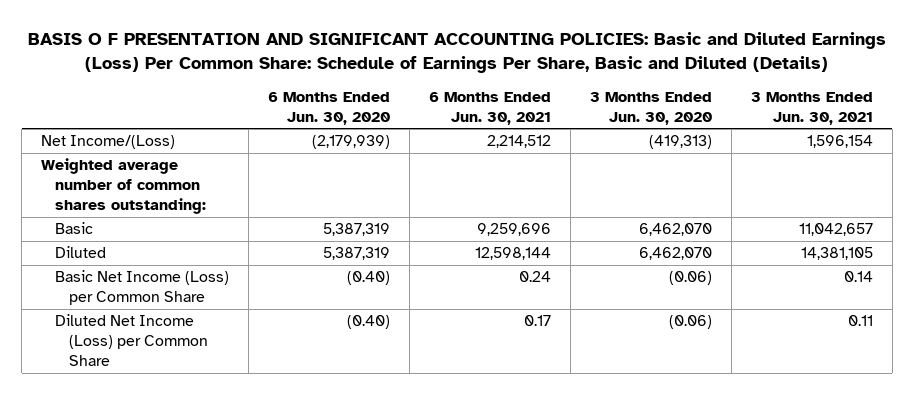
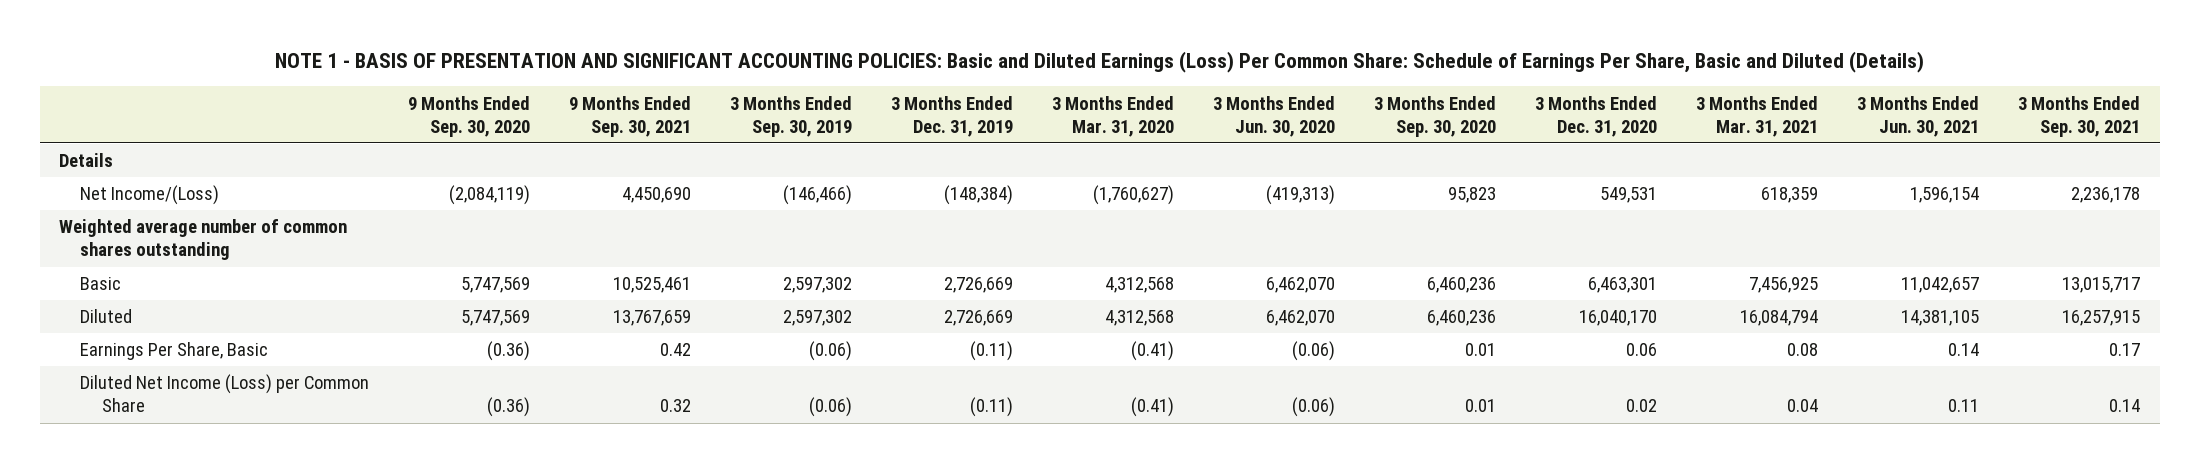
[28,32,887,74] BASIS O F PRESENTATION AND SIGNIFICANT ACCOUNTING POLICIES: Basic and Diluted Earnings (Loss) Per Common Share: Schedule of Earnings Per Share, Basic and Diluted (Details) -> [274,51,1924,74] NOTE 1 - BASIS OF PRESENTATION AND SIGNIFICANT ACCOUNTING POLICIES: Basic and Diluted Earnings (Loss) Per Common Share: Schedule of Earnings Per Share, Basic and Diluted (Details)
[268,91,391,125] 6 Months Ended Jun. 30, 2020 -> none
[429,91,552,125] 6 Months Ended Jun. 30, 2021 -> none
none -> [408,95,531,137] 9 Months Ended Sep. 30, 2020
none -> [569,95,692,137] 9 Months Ended Sep. 30, 2021
none -> [730,95,853,137] 3 Months Ended Sep. 30, 2019
none -> [891,95,1014,137] 3 Months Ended Dec. 31, 2019
none -> [1052,95,1175,137] 3 Months Ended Mar. 31, 2020
none -> [1374,95,1497,137] 3 Months Ended Sep. 30, 2020
none -> [1535,95,1658,137] 3 Months Ended Dec. 31, 2020
none -> [1696,95,1819,137] 3 Months Ended Mar. 31, 2021
none -> [2018,95,2141,137] 3 Months Ended Sep. 30, 2021
none -> [59,153,114,168] Details
[41,158,207,214] Weighted average number of common shares outstanding: -> [59,219,348,261] Weighted average number of common shares outstanding
[55,270,230,306] Basic Net Income (Loss) per Common Share -> [80,342,269,361] Earnings Per Share, Basic

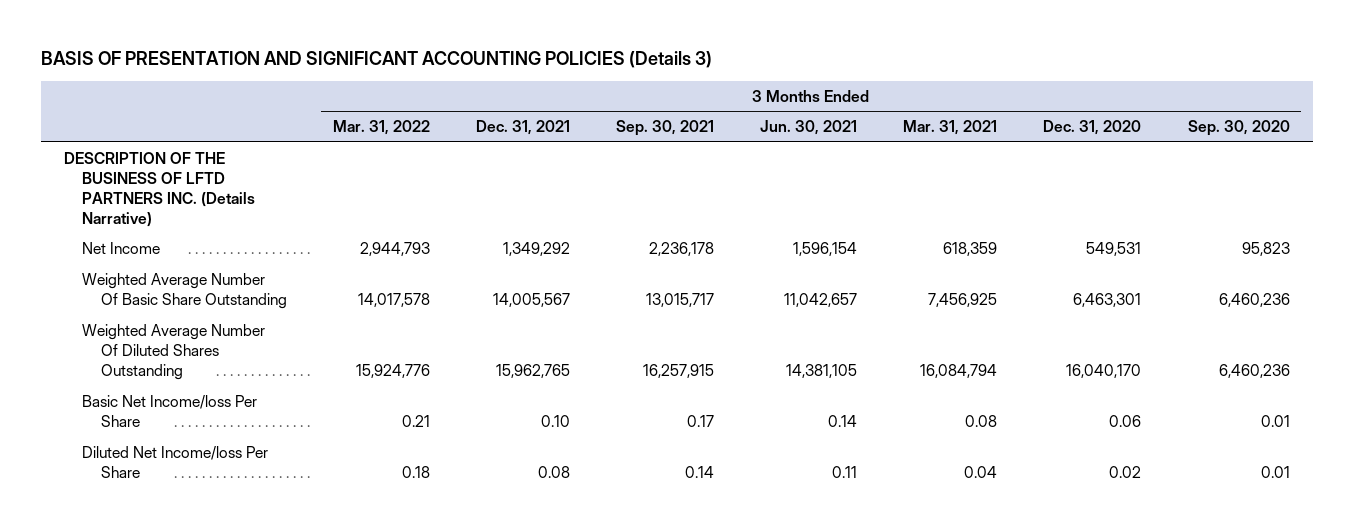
[274,51,1924,74] NOTE 1 - BASIS OF PRESENTATION AND SIGNIFICANT ACCOUNTING POLICIES: Basic and Diluted Earnings (Loss) Per Common Share: Schedule of Earnings Per Share, Basic and Diluted (Details) -> [40,50,712,68] BASIS OF PRESENTATION AND SIGNIFICANT ACCOUNTING POLICIES (Details 3)
[408,95,531,137] 9 Months Ended Sep. 30, 2020 -> none
[569,95,692,137] 9 Months Ended Sep. 30, 2021 -> none
[730,95,853,137] 3 Months Ended Sep. 30, 2019 -> none
[891,95,1014,137] 3 Months Ended Dec. 31, 2019 -> none
[1052,95,1175,137] 3 Months Ended Mar. 31, 2020 -> none
[1213,95,1336,137] 3 Months Ended Jun. 30, 2020 -> none
none -> [332,120,430,136] Mar. 31, 2022
none -> [475,120,570,136] Dec. 31, 2021
[59,219,348,261] Weighted average number of common shares outstanding -> none
[59,153,114,168] Details -> [63,152,256,227] DESCRIPTION OF THE BUSINESS OF LFTD PARTNERS INC. (Details Narrative)
[80,185,220,206] Net Income/(Loss) -> [82,242,161,255] Net Income
[80,277,122,291] Basic -> [82,273,287,310] Weighted Average Number Of Basic Share Outstanding
[80,309,133,324] Diluted -> [82,324,266,380] Weighted Average Number Of Diluted Shares Outstanding
[80,342,269,361] Earnings Per Share, Basic -> [82,395,258,428] Basic Net Income/loss Per Share
[80,374,370,413] Diluted Net Income (Loss) per Common Share -> [82,446,269,479] Diluted Net Income/loss Per Share

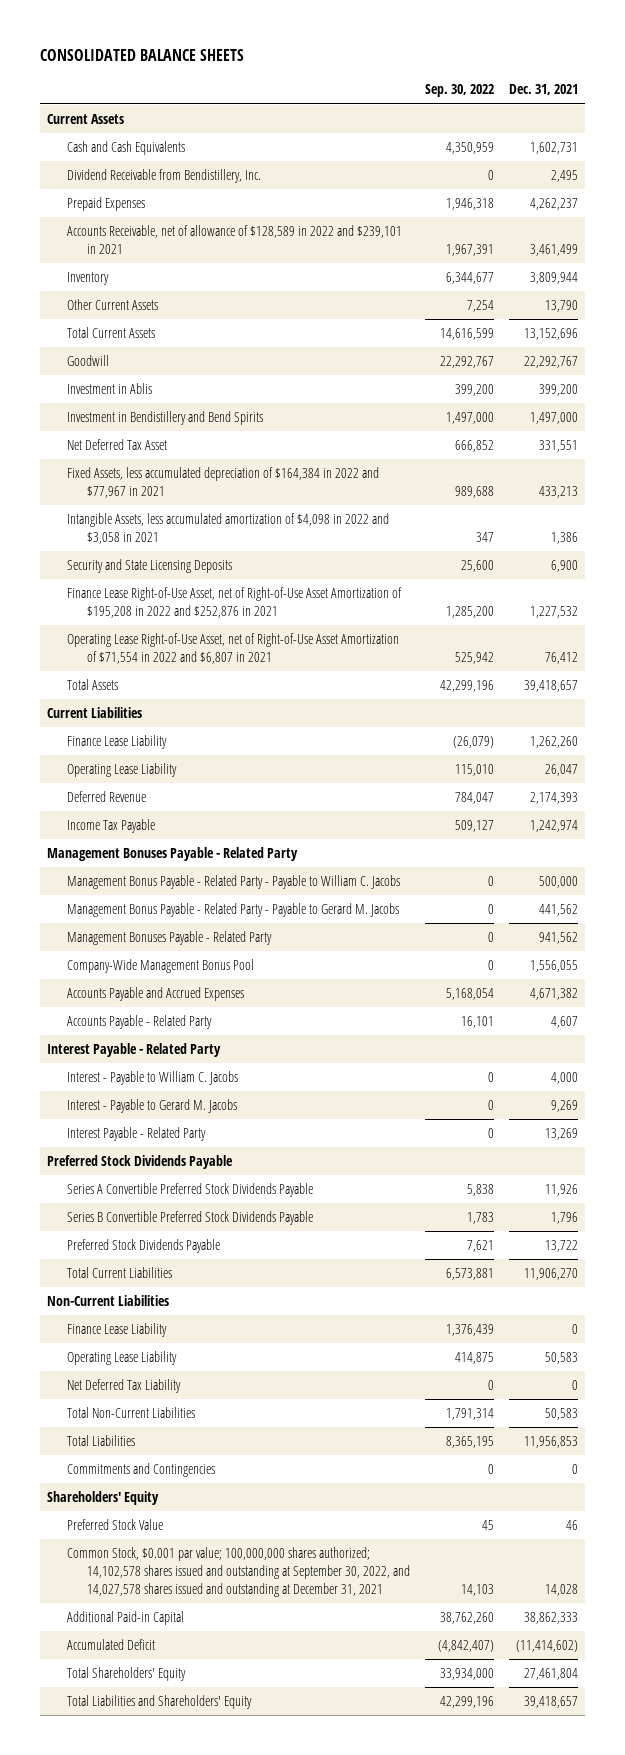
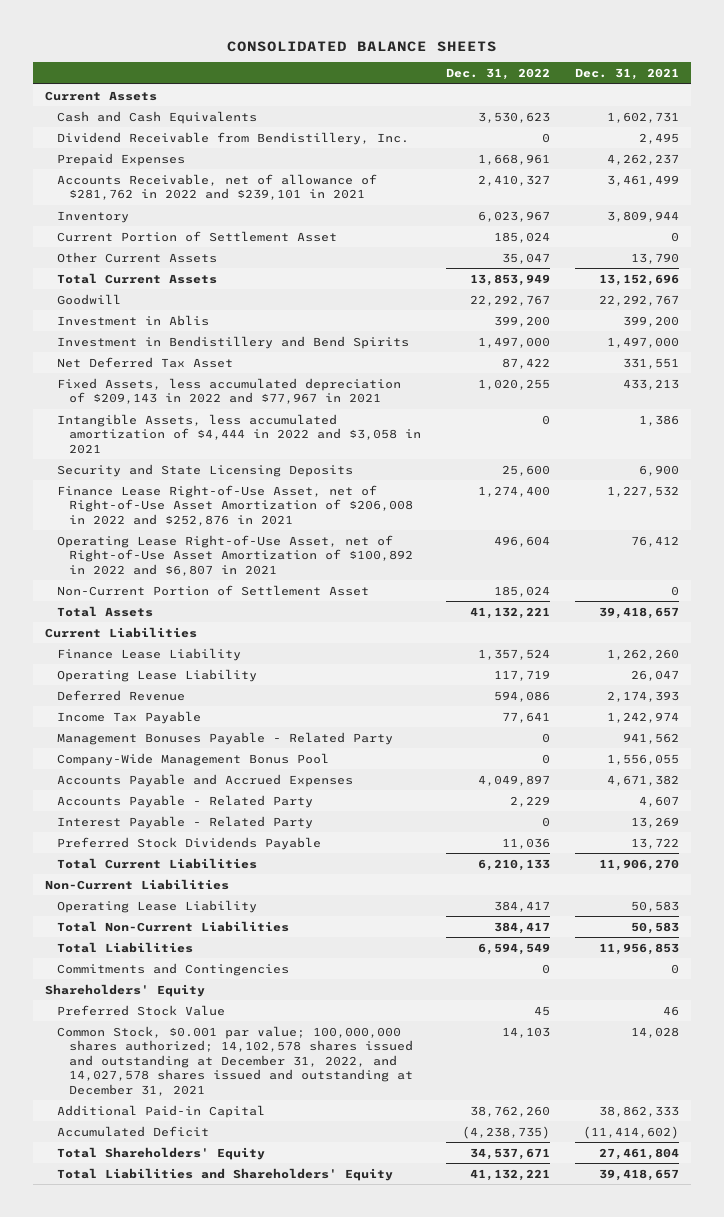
[424,84,494,98] Sep. 30, 2022 -> none
none -> [446,68,551,81] Dec. 31, 2022
[67,225,403,255] Accounts Receivable, net of allowance of $128,589 in 2022 and $239,101 in 2021 -> [57,173,378,201] Accounts Receivable, net of allowance of $281,762 in 2022 and $239,101 in 2021
none -> [57,230,338,242] Current Portion of Settlement Asset
[67,467,380,499] Fixed Assets, less accumulated depreciation of $164,384 in 2022 and $77,967 in 2021 -> [57,377,402,405] Fixed Assets, less accumulated depreciation of $209,143 in 2022 and $77,967 in 2021
[67,513,390,545] Intangible Assets, less accumulated amortization of $4,098 in 2022 and $3,058 in 2021 -> [57,413,422,454] Intangible Assets, less accumulated amortization of $4,444 in 2022 and $3,058 in 2021
[67,587,403,619] Finance Lease Right-of-Use Asset, net of Right-of-Use Asset Amortization of $195,208 in 2022 and $252,876 in 2021 -> [57,484,414,526] Finance Lease Right-of-Use Asset, net of Right-of-Use Asset Amortization of $206,008 in 2022 and $252,876 in 2021
[67,633,400,665] Operating Lease Right-of-Use Asset, net of Right-of-Use Asset Amortization of $71,554 in 2022 and $6,807 in 2021 -> [57,534,414,576] Operating Lease Right-of-Use Asset, net of Right-of-Use Asset Amortization of $100,892 in 2022 and $6,807 in 2021
none -> [57,584,370,596] Non-Current Portion of Settlement Asset
[47,847,299,862] Management Bonuses Payable - Related Party -> none
[67,875,401,890] Management Bonus Payable - Related Party - Payable to William C. Jacobs -> none
[67,903,400,918] Management Bonus Payable - Related Party - Payable to Gerard M. Jacobs -> none
[47,1043,222,1058] Interest Payable - Related Party -> none
[67,1071,239,1086] Interest - Payable to William C. Jacobs -> none
[67,1099,238,1114] Interest - Payable to Gerard M. Jacobs -> none
[47,1155,234,1170] Preferred Stock Dividends Payable -> none
[67,1183,314,1198] Series A Convertible Preferred Stock Dividends Payable -> none
[67,1211,314,1226] Series B Convertible Preferred Stock Dividends Payable -> none
[67,1323,168,1338] Finance Lease Liability -> none
[67,1379,182,1394] Net Deferred Tax Liability -> none
[67,1547,410,1598] Common Stock, $0.001 par value; 100,000,000 shares authorized; 14,102,578 shares issued and outstanding at September 30, 2022, and 14,027,578 shares issued and outstanding at December 31, 2021 -> [57,1025,414,1096] Common Stock, $0.001 par value; 100,000,000 shares authorized; 14,102,578 shares issued and outstanding at December 31, 2022, and 14,027,578 shares issued and outstanding at December 31, 2021

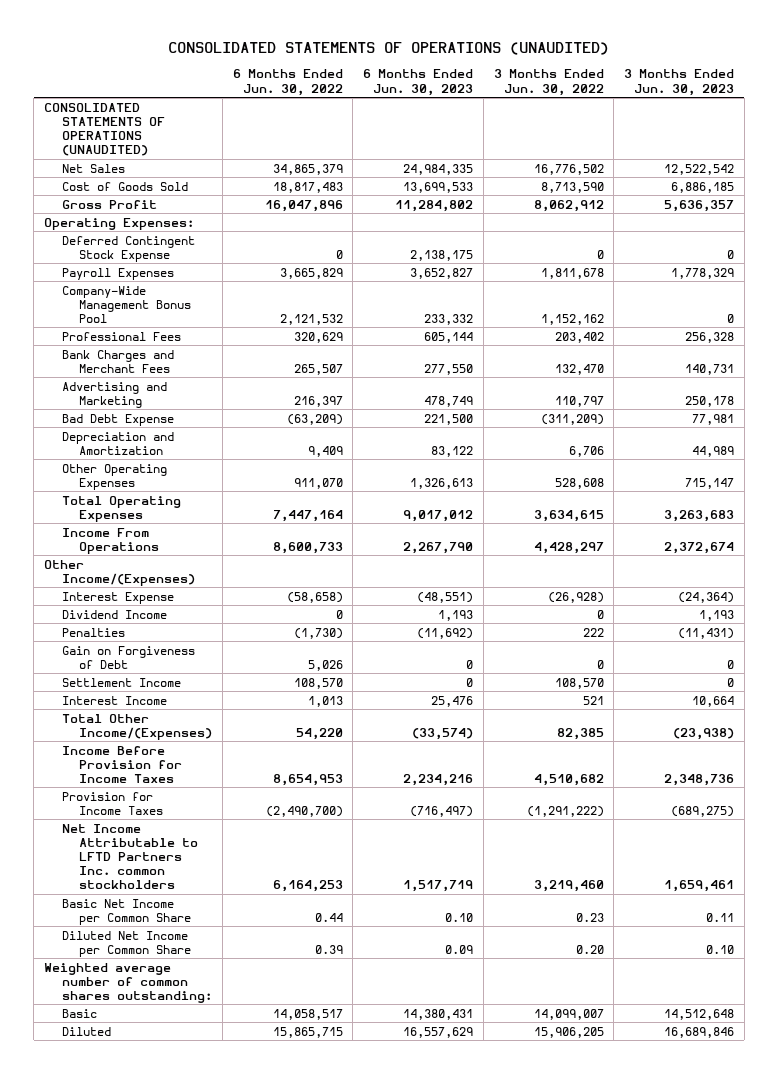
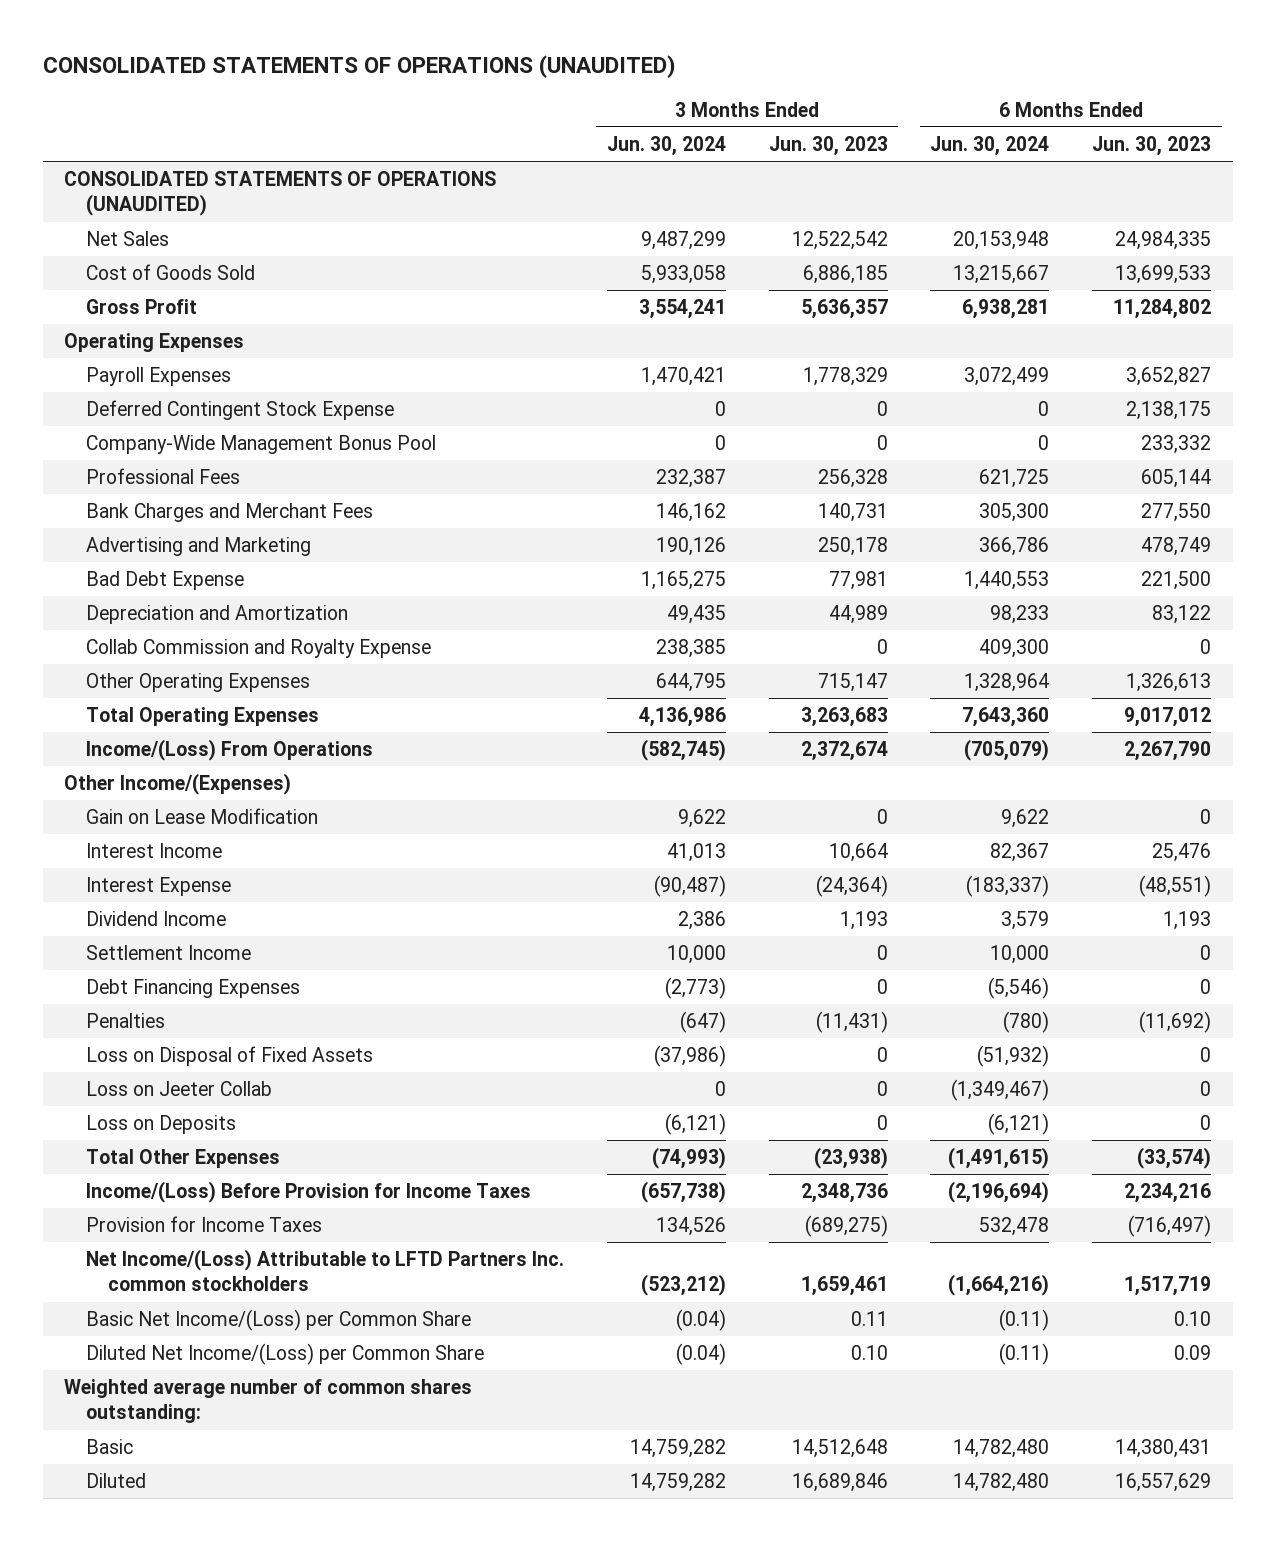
[232,69,343,96] 6 Months Ended Jun. 30, 2022 -> none
[493,69,604,96] 3 Months Ended Jun. 30, 2022 -> none
none -> [606,135,726,156] Jun. 30, 2024
none -> [930,135,1050,156] Jun. 30, 2024
[44,217,195,230] Operating Expenses: -> [64,333,245,353] Operating Expenses
[61,235,195,262] Deferred Contingent Stock Expense -> [86,400,395,421] Deferred Contingent Stock Expense
none -> [86,639,432,659] Collab Commission and Royalty Expense
[61,527,160,554] Income From Operations -> [86,739,374,762] Income/(Loss) From Operations
none -> [86,808,319,825] Gain on Lease Modification
[61,695,167,705] Interest Income -> [86,843,223,859] Interest Income
[61,645,195,669] Gain on Forgiveness of Debt -> none
none -> [86,979,301,999] Debt Financing Expenses
[61,627,125,637] Penalties -> [86,1013,166,1029] Penalties
none -> [86,1046,374,1067] Loss on Disposal of Fixed Assets
none -> [86,1081,273,1097] Loss on Jeeter Collab
none -> [86,1115,237,1135] Loss on Deposits
[61,713,213,740] Total Other Income/(Expenses) -> [86,1149,281,1169] Total Other Expenses
[61,745,183,784] Income Before Provision for Income Taxes -> [86,1181,532,1204] Income/(Loss) Before Provision for Income Taxes
[61,823,199,890] Net Income Attributable to LFTD Partners Inc. common stockholders -> [86,1249,565,1292] Net Income/(Loss) Attributable to LFTD Partners Inc. common stockholders
[61,898,192,925] Basic Net Income per Common Share -> [86,1309,472,1332] Basic Net Income/(Loss) per Common Share
[61,930,192,957] Diluted Net Income per Common Share -> [86,1343,485,1366] Diluted Net Income/(Loss) per Common Share

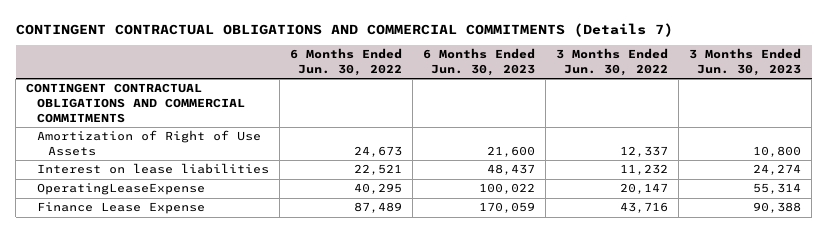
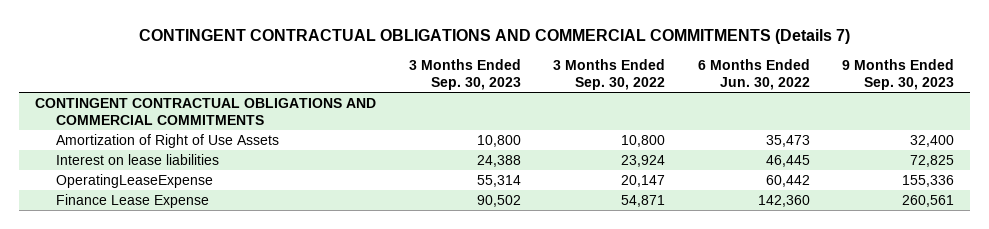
[423,48,536,76] 6 Months Ended Jun. 30, 2023 -> none
[556,48,669,76] 3 Months Ended Jun. 30, 2022 -> none
[689,48,802,76] 3 Months Ended Jun. 30, 2023 -> none
none -> [408,58,521,90] 3 Months Ended Sep. 30, 2023
none -> [553,58,666,90] 3 Months Ended Sep. 30, 2022
none -> [842,58,955,90] 9 Months Ended Sep. 30, 2023
[354,145,403,157] 24,673 -> [765,135,810,148] 35,473
[354,164,403,176] 22,521 -> [765,155,810,168] 46,445
[354,183,403,195] 40,295 -> [765,175,810,188] 60,442
[354,202,403,214] 87,489 -> [757,195,810,208] 142,360

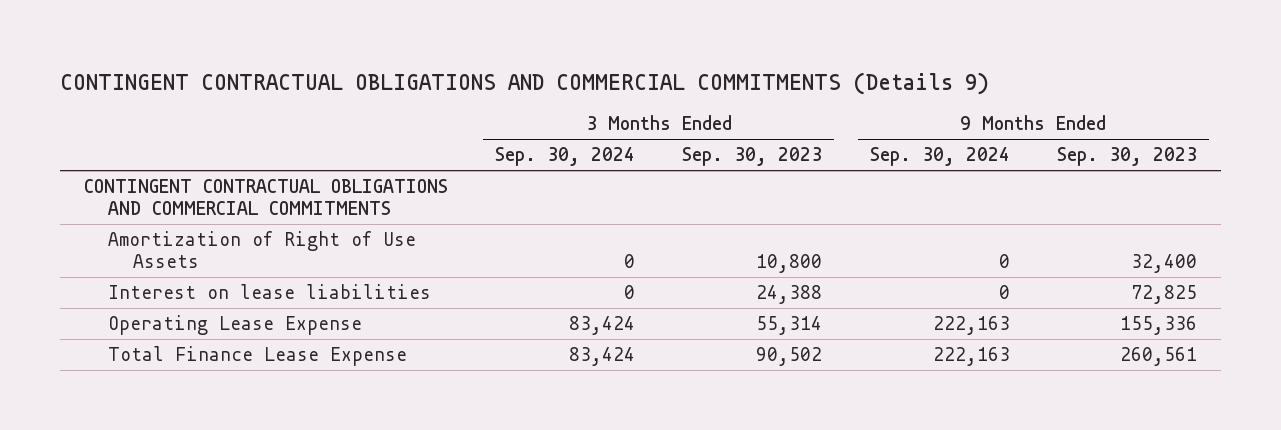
[138,28,850,44] CONTINGENT CONTRACTUAL OBLIGATIONS AND COMMERCIAL COMMITMENTS (Details 7) -> [60,71,990,95] CONTINGENT CONTRACTUAL OBLIGATIONS AND COMMERCIAL COMMITMENTS (Details 9)
[553,58,666,90] 3 Months Ended Sep. 30, 2022 -> none
[697,58,810,90] 6 Months Ended Jun. 30, 2022 -> none
none -> [495,147,636,167] Sep. 30, 2024
none -> [869,147,1010,167] Sep. 30, 2024
[55,174,213,189] OperatingLeaseExpense -> [108,314,363,335] Operating Lease Expense
[55,194,209,209] Finance Lease Expense -> [108,345,408,366] Total Finance Lease Expense

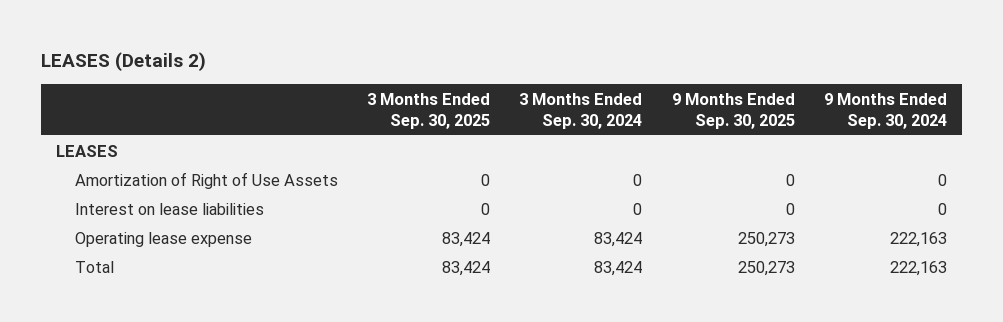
[60,71,990,95] CONTINGENT CONTRACTUAL OBLIGATIONS AND COMMERCIAL COMMITMENTS (Details 9) -> [41,52,207,72] LEASES (Details 2)
[682,147,823,167] Sep. 30, 2023 -> none
[1056,147,1197,167] Sep. 30, 2023 -> none
none -> [366,92,490,129] 3 Months Ended Sep. 30, 2025
none -> [671,92,795,129] 9 Months Ended Sep. 30, 2025
[83,178,448,216] CONTINGENT CONTRACTUAL OBLIGATIONS AND COMMERCIAL COMMITMENTS -> none
none -> [56,144,119,157] LEASES
[108,314,363,335] Operating Lease Expense -> [74,231,252,247] Operating lease expense
[108,345,408,366] Total Finance Lease Expense -> [74,260,114,273] Total

